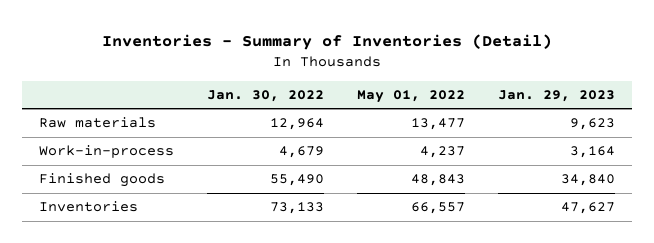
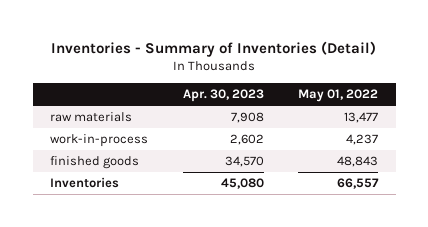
[206,89,324,102] Jan. 30, 2022 -> none
[498,89,616,102] Jan. 29, 2023 -> none
none -> [182,89,264,103] Apr. 30, 2023
[38,117,156,129] Raw materials -> [49,112,132,123] raw materials
[38,145,174,159] Work-in-process -> [49,134,148,148] work-in-process
[38,173,165,188] Finished goods -> [49,156,139,170] finished goods

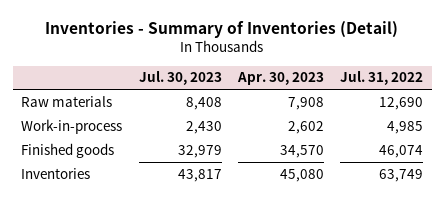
[298,89,379,103] May 01, 2022 -> none
none -> [138,71,222,86] Jul. 30, 2023
none -> [340,71,424,86] Jul. 31, 2022
[49,112,132,123] raw materials -> [21,95,113,107] Raw materials
[49,134,148,148] work-in-process -> [21,118,123,134] Work-in-process
[49,156,139,170] finished goods -> [21,142,115,158] Finished goods

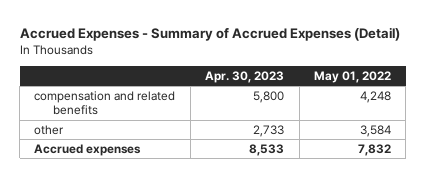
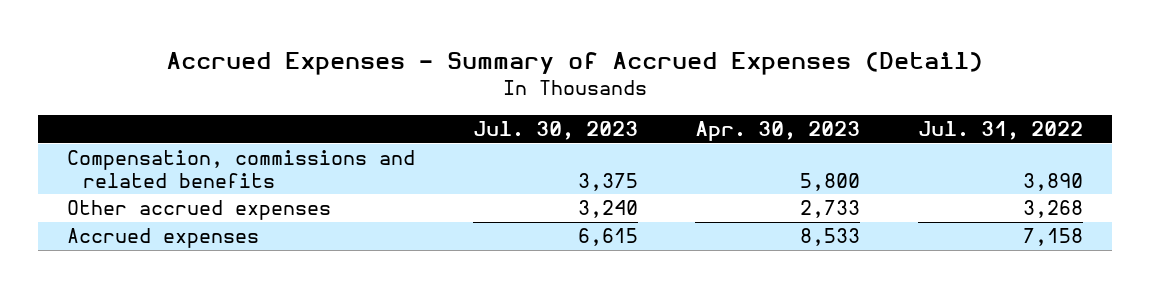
[314,71,392,84] May 01, 2022 -> none
none -> [472,121,638,141] Jul. 30, 2023
none -> [918,121,1084,141] Jul. 31, 2022
[34,90,176,116] compensation and related benefits -> [66,150,415,189] Compensation, commissions and related benefits
[34,124,65,135] other -> [66,200,331,221] Other accrued expenses

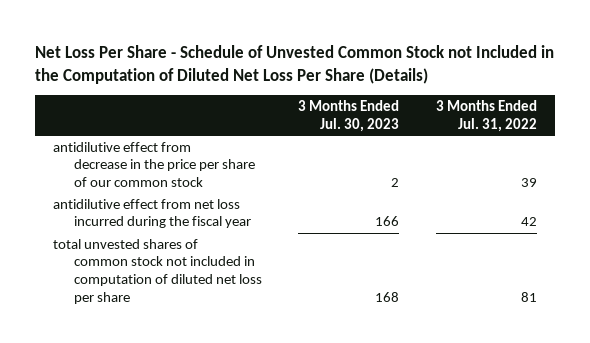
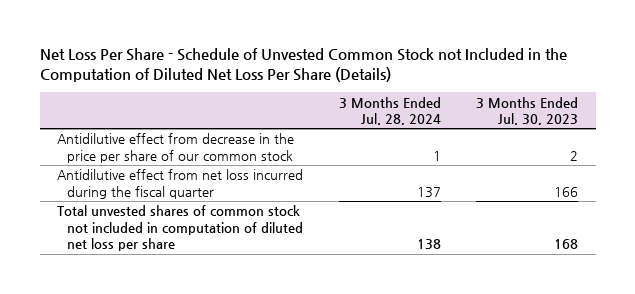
[435,100,537,132] 3 Months Ended Jul. 31, 2022 -> none
none -> [338,96,441,125] 3 Months Ended Jul. 28, 2024
[52,141,255,188] antidilutive effect from decrease in the price per share of our common stock -> [57,133,295,163] Antidilutive effect from decrease in the price per share of our common stock
[52,198,251,229] antidilutive effect from net loss incurred during the fiscal year -> [57,169,304,199] Antidilutive effect from net loss incurred during the fiscal quarter
[52,238,262,304] total unvested shares of common stock not included in computation of diluted net loss per share -> [57,205,303,252] Total unvested shares of common stock not included in computation of diluted net loss per share

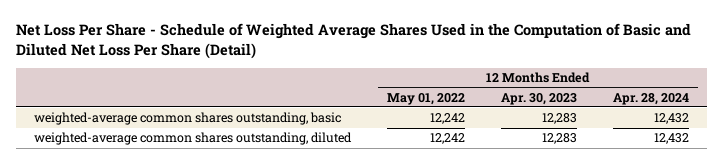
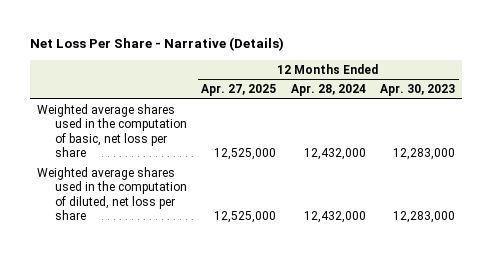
[15,23,691,59] Net Loss Per Share - Schedule of Weighted Average Shares Used in the Computation of Basic and Diluted Net Loss Per Share (Detail) -> [29,37,284,52] Net Loss Per Share - Narrative (Details)
[386,92,465,105] May 01, 2022 -> none
none -> [201,84,277,97] Apr. 27, 2025
[33,112,341,126] weighted-average common shares outstanding, basic -> [37,103,188,158] Weighted average shares used in the computation of basic, net loss per share
[541,113,577,125] 12,283 -> [393,148,456,161] 12,283,000
[653,113,689,125] 12,432 -> [303,148,366,161] 12,432,000
[33,132,352,146] weighted-average common shares outstanding, diluted -> [37,166,188,221] Weighted average shares used in the computation of diluted, net loss per share
[541,133,577,145] 12,283 -> [393,211,456,224] 12,283,000
[653,133,689,145] 12,432 -> [303,211,366,224] 12,432,000

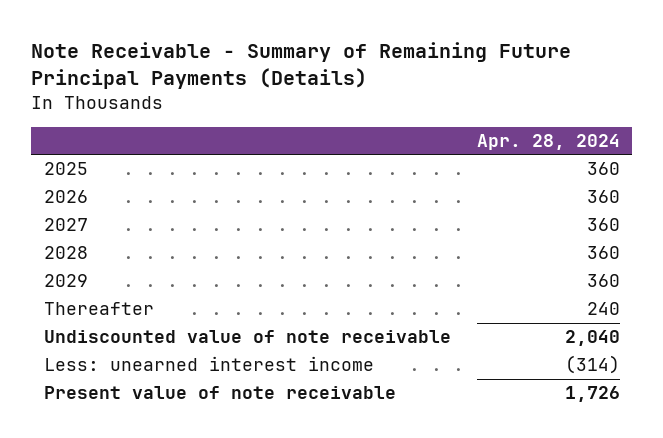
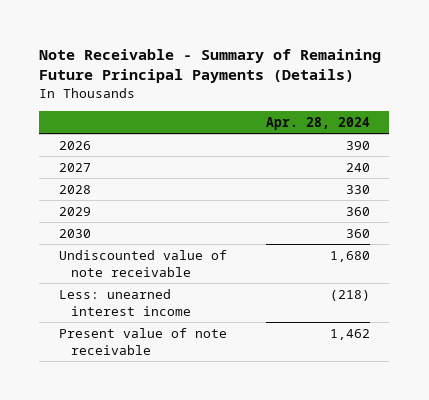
[43,162,88,176] 2025 -> none
[586,190,620,204] 360 -> [345,140,370,150] 390
[586,218,620,232] 360 -> [345,162,370,172] 240
[586,246,620,260] 360 -> [345,184,370,194] 330
[43,302,154,316] Thereafter -> none
none -> [58,228,91,238] 2030
[564,330,620,347] 2,040 -> [329,250,370,262] 1,680
[564,355,620,375] (314) -> [329,289,370,301] (218)
[564,386,620,403] 1,726 -> [329,328,370,340] 1,462

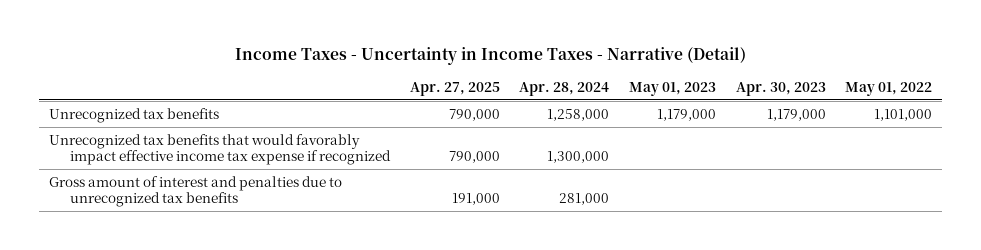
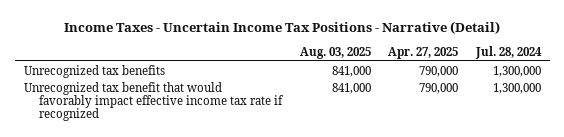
[234,47,746,66] Income Taxes - Uncertainty in Income Taxes - Narrative (Detail) -> [64,21,501,35] Income Taxes - Uncertain Income Tax Positions - Narrative (Detail)
[519,81,610,96] Apr. 28, 2024 -> none
[629,81,717,96] May 01, 2023 -> none
[735,81,826,96] Apr. 30, 2023 -> none
[845,81,933,96] May 01, 2022 -> none
none -> [299,47,371,60] Aug. 03, 2025
none -> [474,46,542,60] Jul. 28, 2024
[48,176,342,207] Gross amount of interest and penalties due to unrecognized tax benefits -> none
[48,134,392,165] Unrecognized tax benefits that would favorably impact effective income tax expense if recognized -> [23,81,284,121] Unrecognized tax benefit that would favorably impact effective income tax rate if recognized

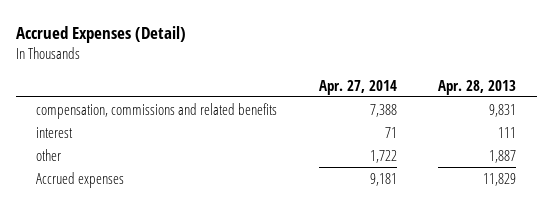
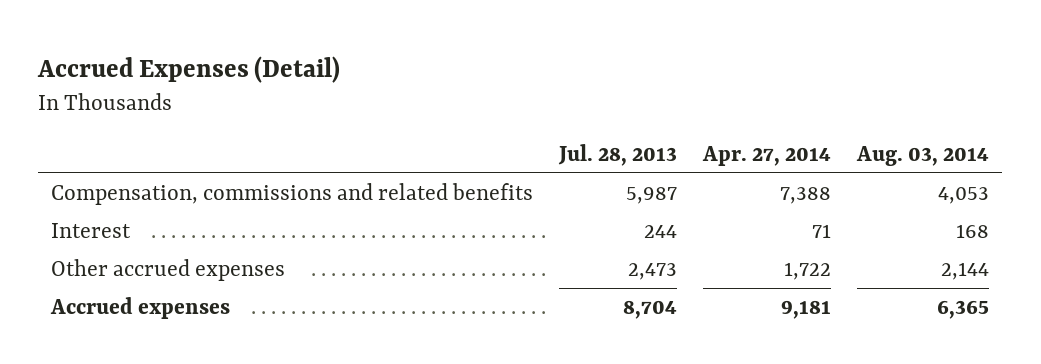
[438,79,517,95] Apr. 28, 2013 -> none
none -> [558,143,678,166] Jul. 28, 2013
none -> [856,145,990,166] Aug. 03, 2014
[36,102,278,119] compensation, commissions and related benefits -> [51,182,534,205] Compensation, commissions and related benefits
[36,126,74,138] interest -> [51,222,132,238] Interest
[36,148,62,161] other -> [51,258,286,281] Other accrued expenses

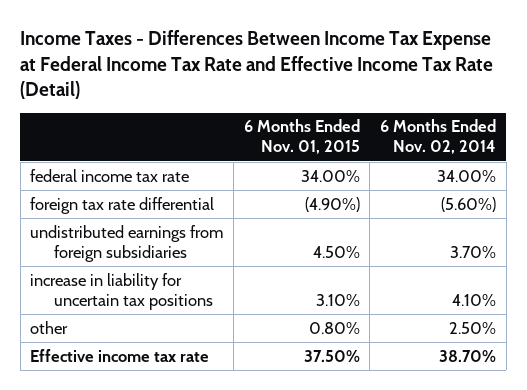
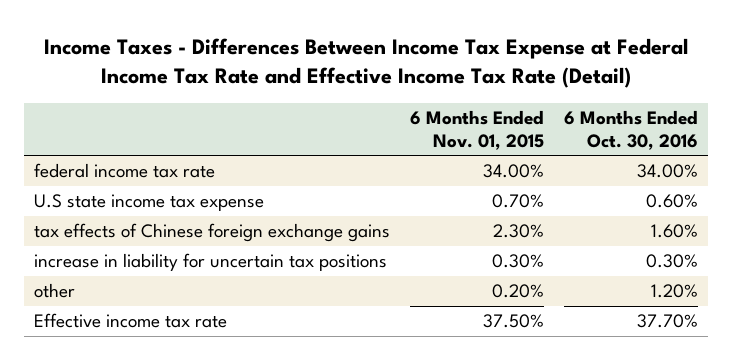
[380,119,497,155] 6 Months Ended Nov. 02, 2014 -> none
none -> [563,109,698,150] 6 Months Ended Oct. 30, 2016
[30,196,215,214] foreign tax rate differential -> none
[30,224,224,262] undistributed earnings from foreign subsidiaries -> none
none -> [33,194,264,212] U.S state income tax expense
none -> [33,223,390,243] tax effects of Chinese foreign exchange gains
[315,293,360,306] 3.10% -> [491,254,544,269] 0.30%
[308,321,360,334] 0.80% -> [491,284,544,299] 0.20%

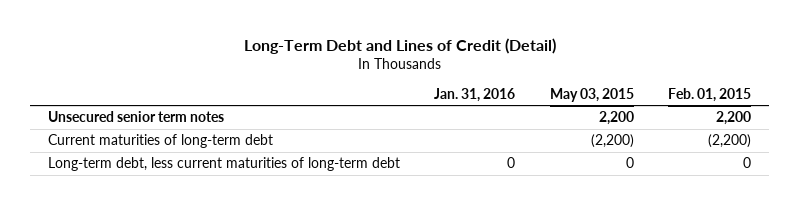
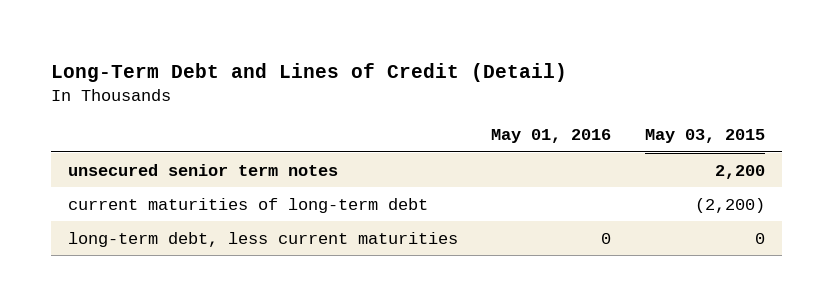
[434,87,516,102] Jan. 31, 2016 -> none
[668,87,752,102] Feb. 01, 2015 -> none
none -> [491,129,612,144] May 01, 2016
[47,111,224,123] Unsecured senior term notes -> [67,163,338,176] unsecured senior term notes
[47,134,273,149] Current maturities of long-term debt -> [67,197,428,213] current maturities of long-term debt
[47,157,400,172] Long-term debt, less current maturities of long-term debt -> [67,231,458,247] long-term debt, less current maturities

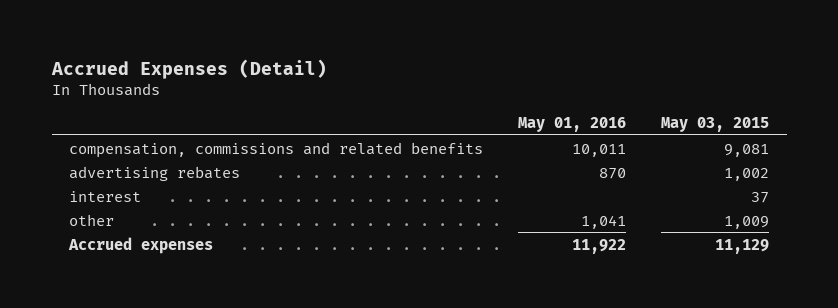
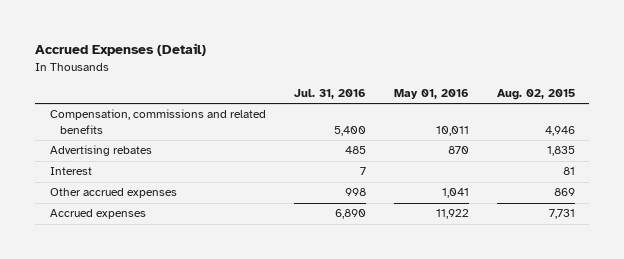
[661,116,770,132] May 03, 2015 -> none
none -> [293,89,366,100] Jul. 31, 2016
none -> [496,89,575,101] Aug. 02, 2015
[69,141,484,158] compensation, commissions and related benefits -> [49,109,266,134] Compensation, commissions and related benefits
[69,165,241,181] advertising rebates -> [49,145,152,157] Advertising rebates
[69,190,142,202] interest -> [49,167,92,176] Interest
[69,213,115,226] other -> [49,188,177,199] Other accrued expenses

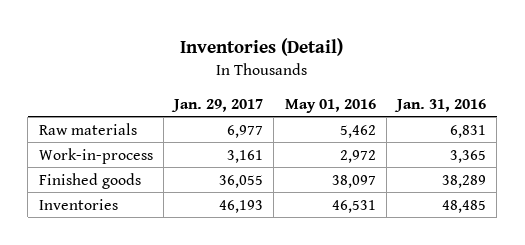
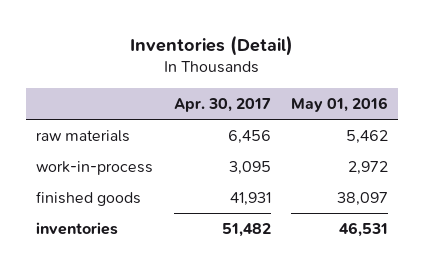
[171,98,264,112] Jan. 29, 2017 -> none
[394,98,487,112] Jan. 31, 2016 -> none
none -> [173,97,271,112] Apr. 30, 2017
[38,122,137,135] Raw materials -> [36,129,131,142] raw materials
[38,147,153,164] Work-in-process -> [36,160,154,175] work-in-process
[38,172,141,189] Finished goods -> [36,190,142,206] finished goods
[38,198,118,210] Inventories -> [36,221,119,235] inventories

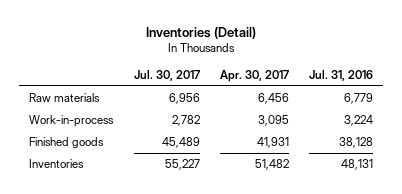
[291,96,389,112] May 01, 2016 -> none
none -> [133,70,200,82] Jul. 30, 2017
none -> [308,70,373,82] Jul. 31, 2016
[36,129,131,142] raw materials -> [29,93,101,103] Raw materials
[36,160,154,175] work-in-process -> [29,115,115,128] Work-in-process
[36,190,142,206] finished goods -> [29,137,105,149] Finished goods
[36,221,119,235] inventories -> [29,159,85,169] Inventories

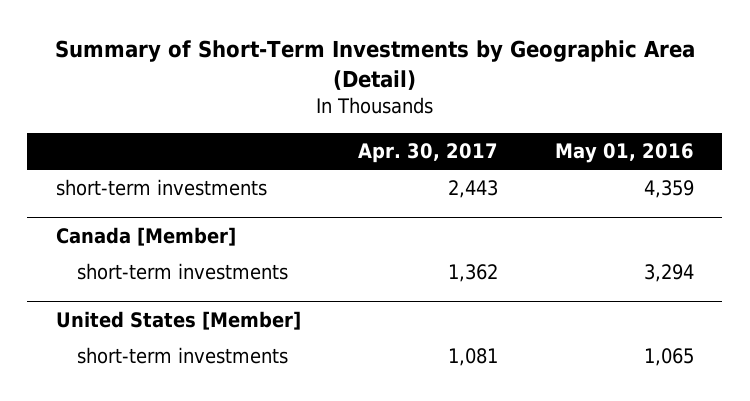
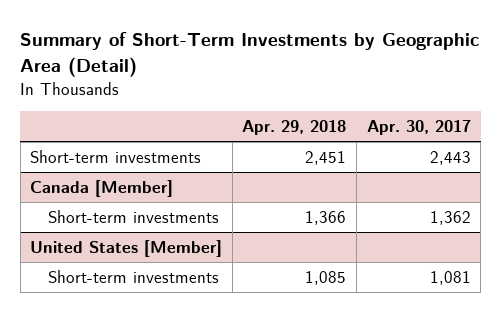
[554,142,694,163] May 01, 2016 -> none
none -> [242,120,347,136] Apr. 29, 2018
[55,179,267,197] short-term investments -> [30,149,202,163] Short-term investments
[77,263,289,281] short-term investments -> [48,209,220,223] Short-term investments
[77,347,289,365] short-term investments -> [48,269,220,283] Short-term investments

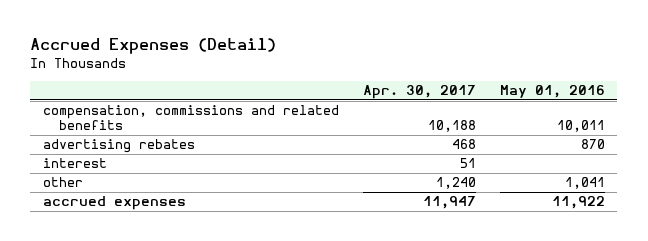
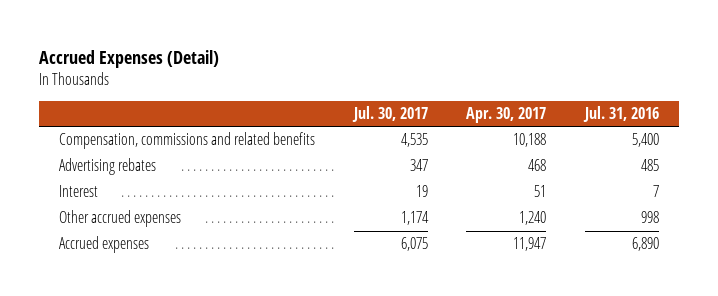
[500,85,606,99] May 01, 2016 -> none
none -> [351,106,428,123] Jul. 30, 2017
none -> [583,106,660,123] Jul. 31, 2016
[42,105,339,131] compensation, commissions and related benefits -> [58,132,315,150] Compensation, commissions and related benefits
[42,139,195,154] advertising rebates -> [58,158,156,176] Advertising rebates
[42,158,107,169] interest -> [58,185,98,198] Interest
[42,177,83,188] other -> [58,210,181,228] Other accrued expenses
[42,196,186,211] accrued expenses -> [58,236,149,254] Accrued expenses

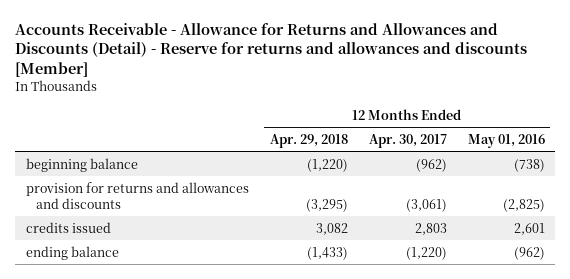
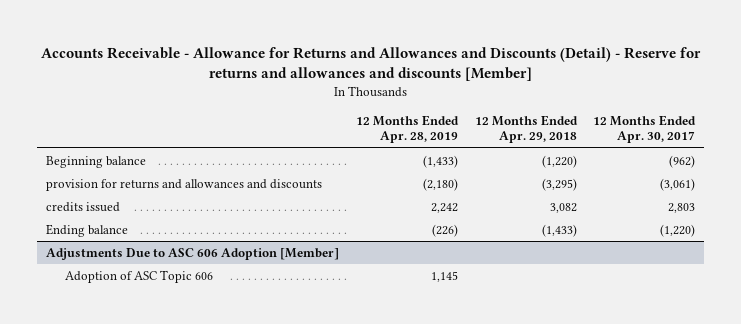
[467,134,545,149] May 01, 2016 -> none
none -> [355,114,459,144] 12 Months Ended Apr. 28, 2019
[25,157,138,172] beginning balance -> [45,155,146,168] Beginning balance
[25,245,119,260] ending balance -> [45,223,128,237] Ending balance
none -> [45,247,339,260] Adjustments Due to ASC 606 Adoption [Member]
none -> [65,269,214,283] Adoption of ASC Topic 606

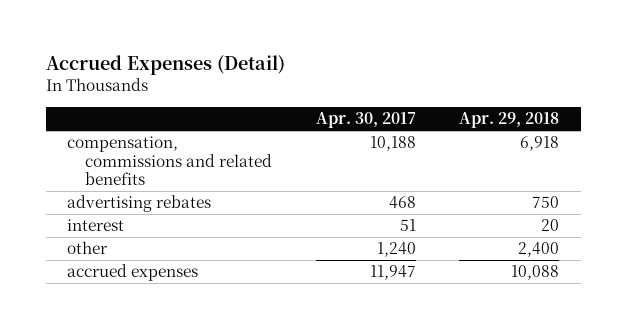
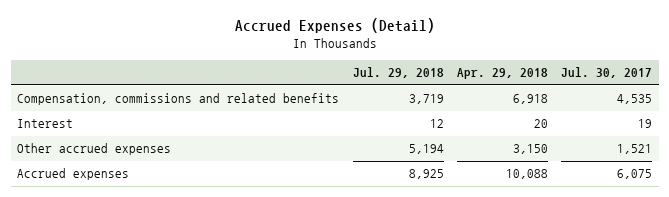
[315,112,416,129] Apr. 30, 2017 -> none
none -> [352,67,444,79] Jul. 29, 2018
none -> [561,67,653,79] Jul. 30, 2017
[67,195,212,213] advertising rebates -> none
[67,136,273,186] compensation, commissions and related benefits -> [17,93,340,106] Compensation, commissions and related benefits
[67,219,125,232] interest -> [17,119,74,129] Interest
[67,241,109,255] other -> [17,143,172,156] Other accrued expenses
[518,242,560,258] 2,400 -> [512,144,548,155] 3,150
[67,264,199,282] accrued expenses -> [17,168,130,181] Accrued expenses

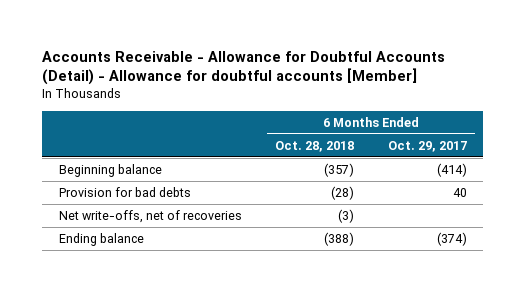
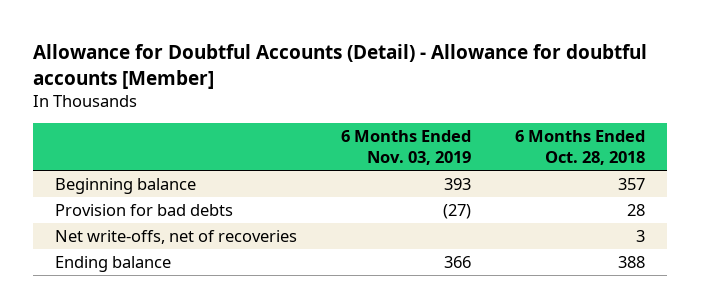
[42,50,446,86] Accounts Receivable - Allowance for Doubtful Accounts (Detail) - Allowance for doubtful accounts [Member] -> [33,44,648,89] Allowance for Doubtful Accounts (Detail) - Allowance for doubtful accounts [Member]
[387,140,467,152] Oct. 29, 2017 -> none
none -> [341,130,472,166] 6 Months Ended Nov. 03, 2019
[324,162,355,177] (357) -> [618,178,646,191] 357
[331,185,355,200] (28) -> [627,204,646,217] 28
[338,208,355,223] (3) -> [636,230,646,243] 3
[324,231,355,246] (388) -> [618,256,646,269] 388

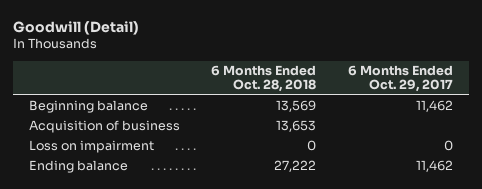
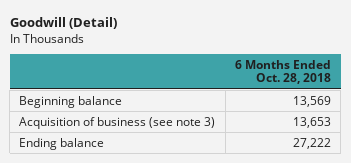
[347,64,453,93] 6 Months Ended Oct. 29, 2017 -> none
[28,140,154,154] Loss on impairment -> none
[28,120,180,134] Acquisition of business -> [19,116,216,129] Acquisition of business (see note 3)

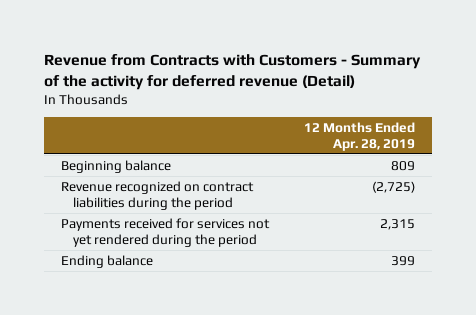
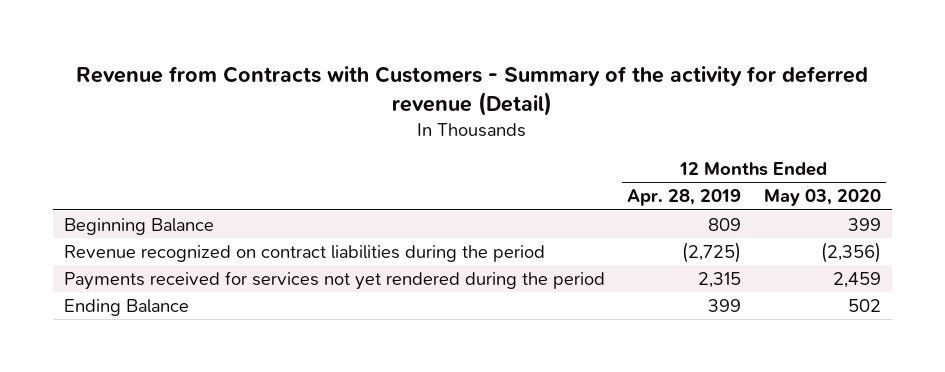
none -> [763,189,881,207] May 03, 2020
[61,159,172,173] Beginning balance -> [64,218,215,236] Beginning Balance
[61,254,154,268] Ending balance -> [64,299,190,317] Ending Balance

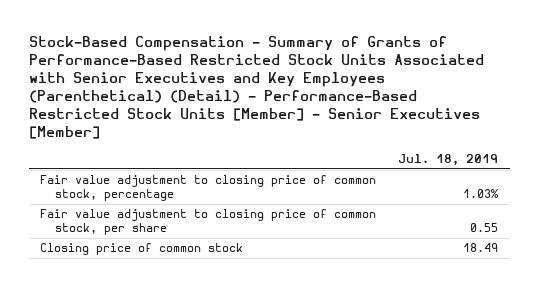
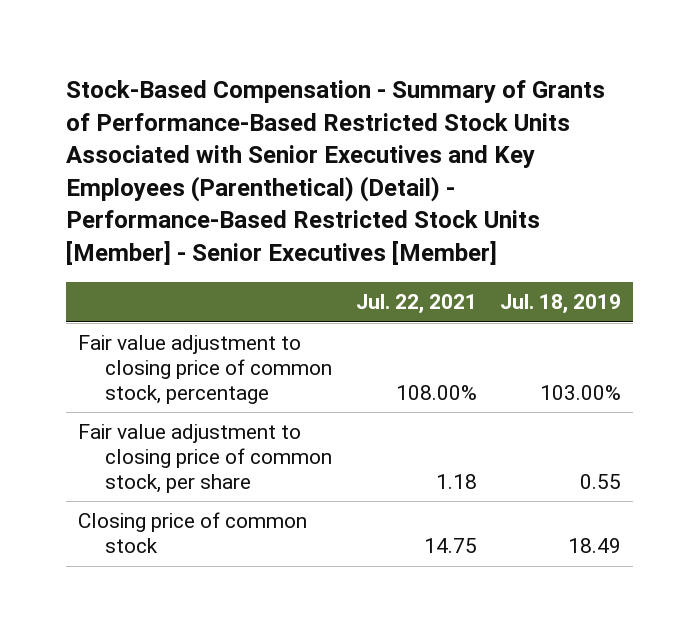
none -> [355,294,477,315] Jul. 22, 2021
[463,189,500,199] 1.03% -> [540,384,622,400] 103.00%

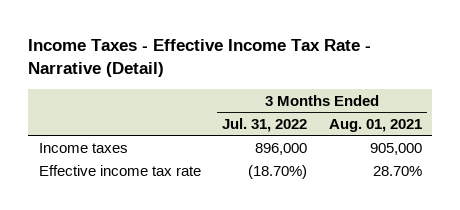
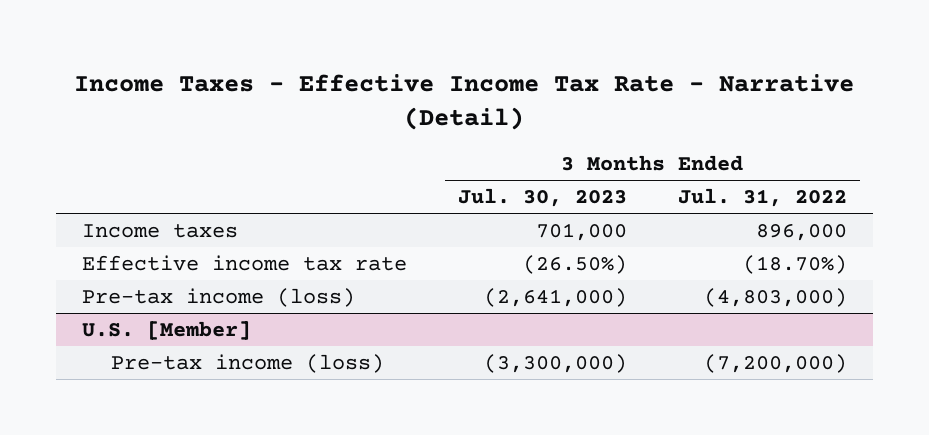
[328,118,422,132] Aug. 01, 2021 -> none
none -> [457,188,627,208] Jul. 30, 2023
none -> [81,287,355,307] Pre-tax income (loss)
none -> [81,320,251,340] U.S. [Member]
none -> [111,353,385,373] Pre-tax income (loss)

